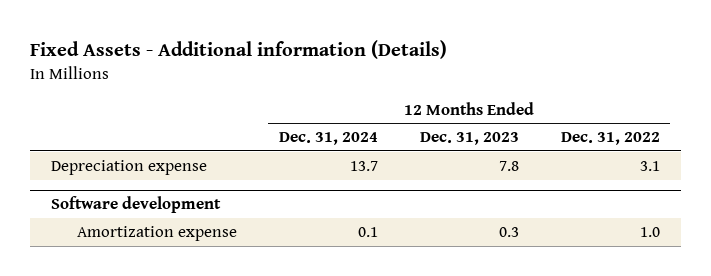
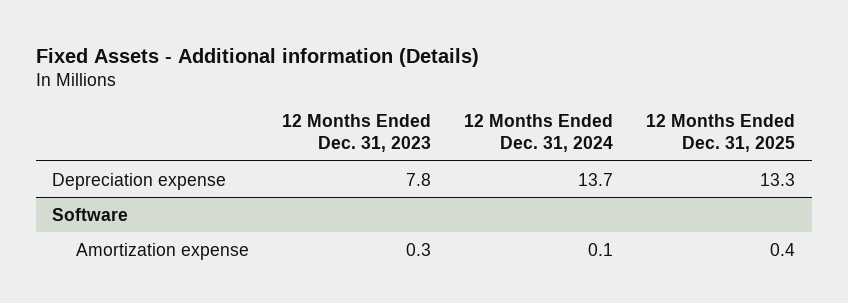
[560,132,660,146] Dec. 31, 2022 -> none
none -> [646,114,796,153] 12 Months Ended Dec. 31, 2025
[51,196,222,214] Software development -> [52,207,129,221] Software

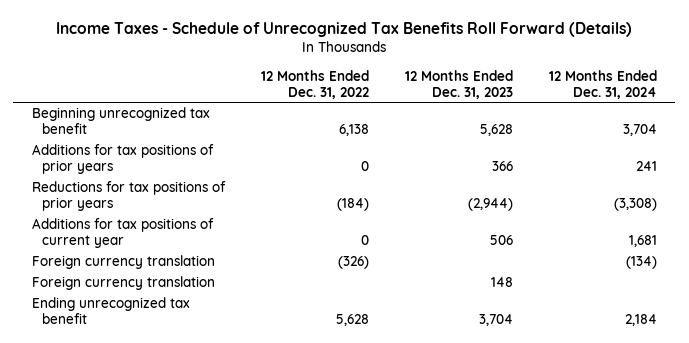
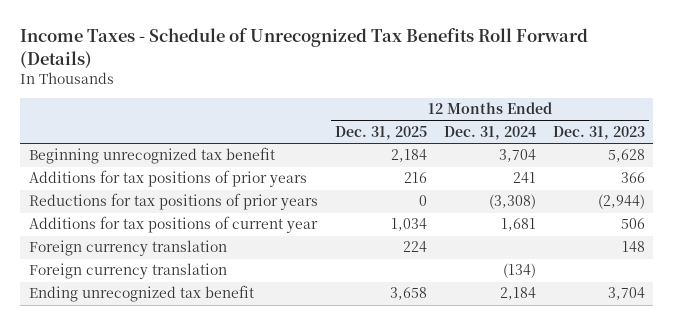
[260,69,369,99] 12 Months Ended Dec. 31, 2022 -> none
none -> [334,125,427,140] Dec. 31, 2025
[31,255,215,270] Foreign currency translation -> [28,263,227,280] Foreign currency translation

